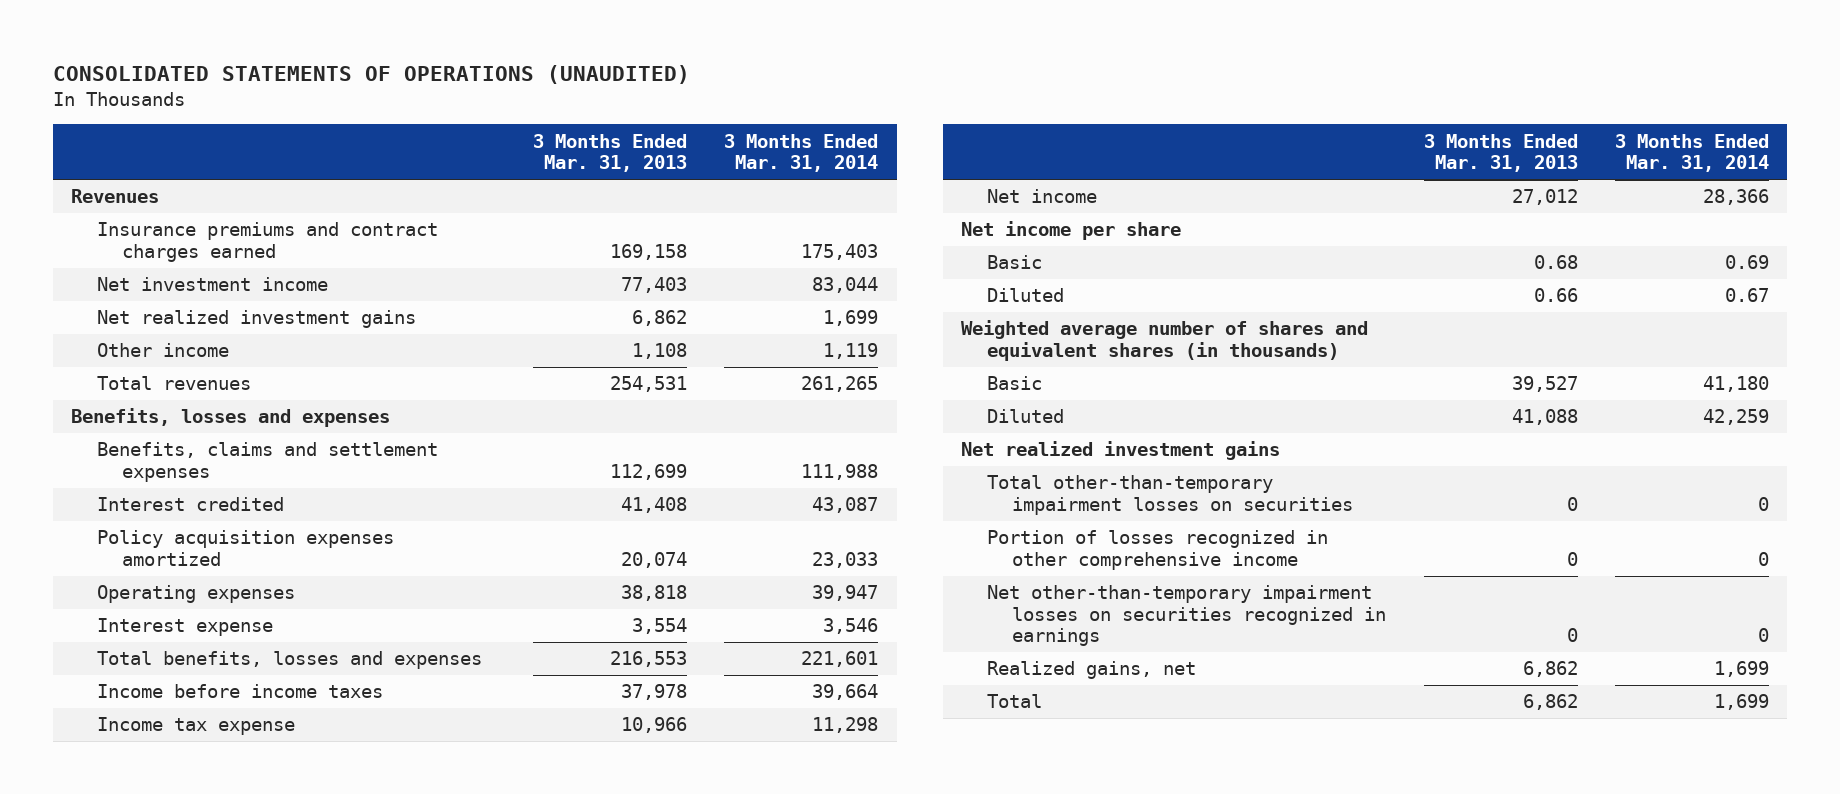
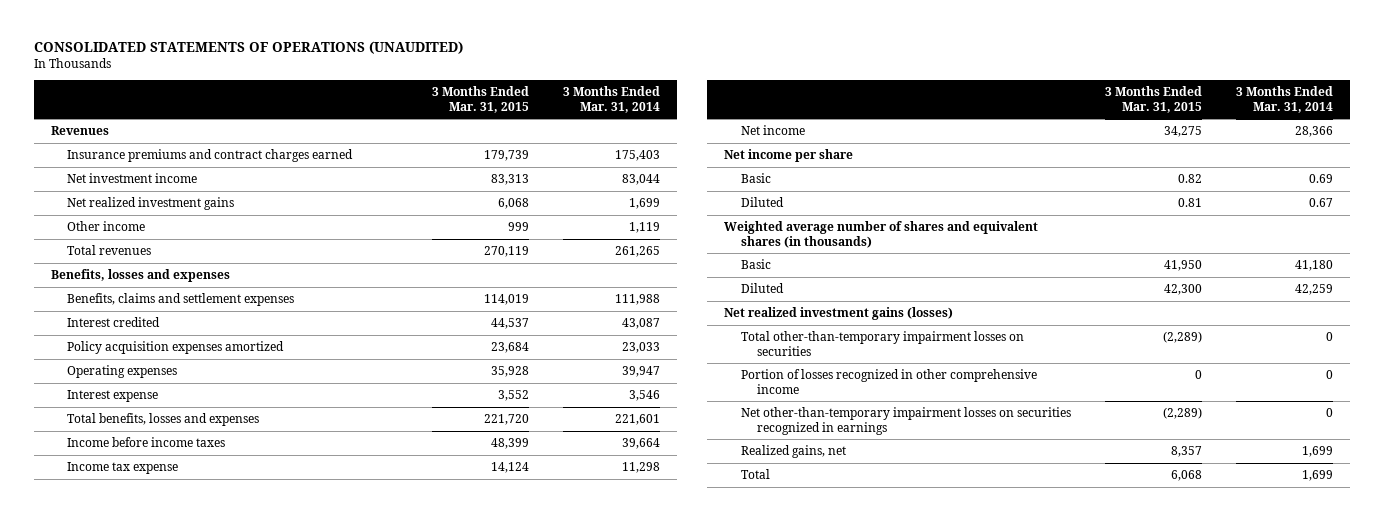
[533,133,688,173] 3 Months Ended Mar. 31, 2013 -> none
none -> [431,86,529,113] 3 Months Ended Mar. 31, 2015
[961,441,1281,461] Net realized investment gains -> [723,307,953,321] Net realized investment gains (losses)

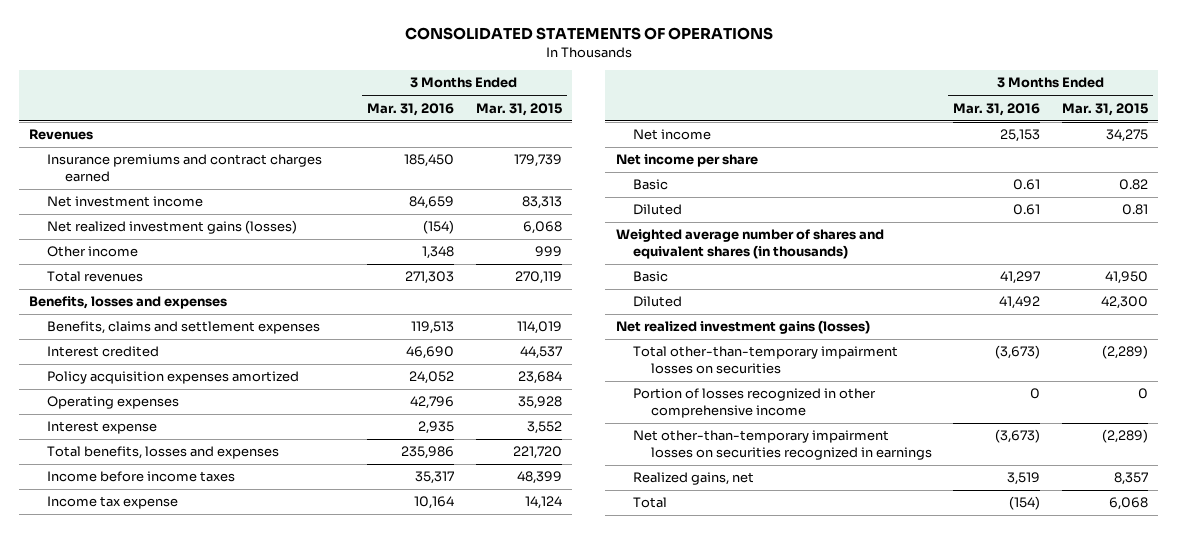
[33,41,463,55] CONSOLIDATED STATEMENTS OF OPERATIONS (UNAUDITED) -> [404,26,773,40] CONSOLIDATED STATEMENTS OF OPERATIONS
[562,86,660,113] 3 Months Ended Mar. 31, 2014 -> none
none -> [367,102,455,116] Mar. 31, 2016
[67,197,235,211] Net realized investment gains -> [47,220,298,235] Net realized investment gains (losses)

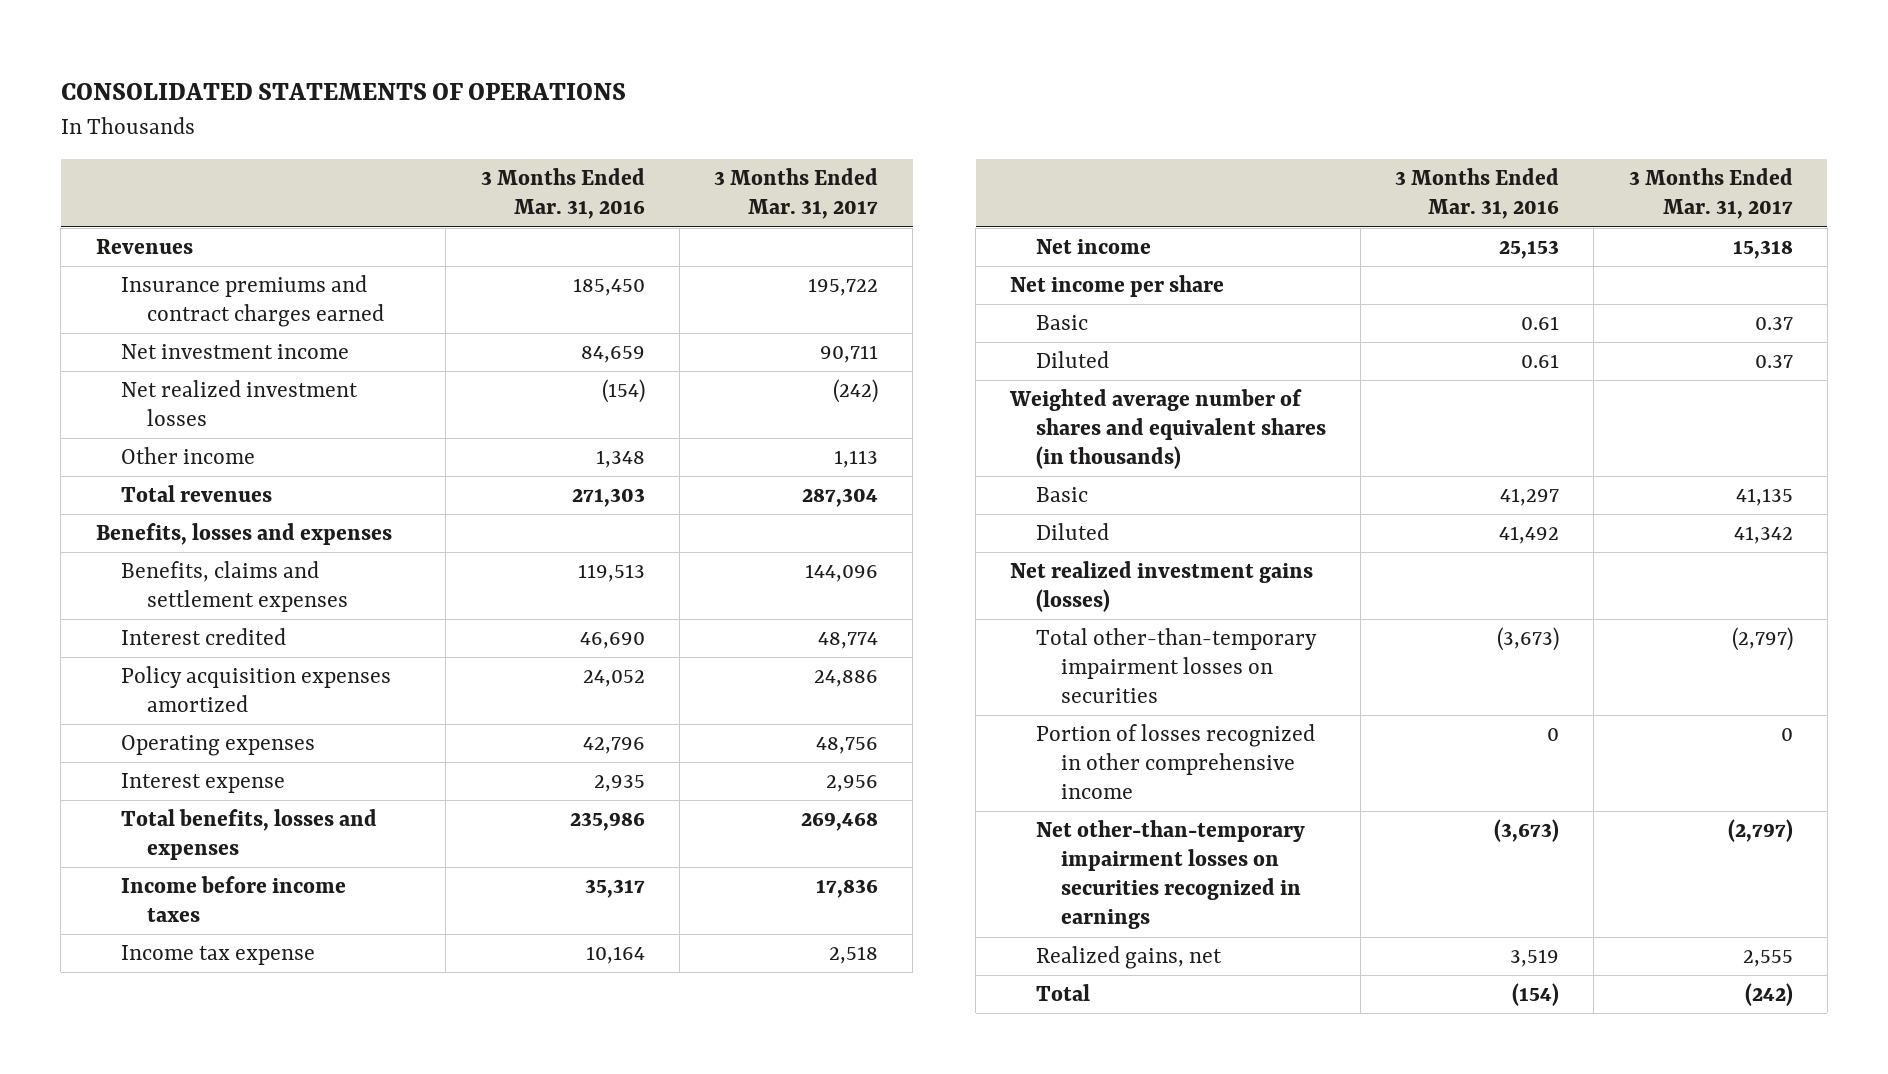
[475,102,562,116] Mar. 31, 2015 -> none
none -> [714,168,879,220] 3 Months Ended Mar. 31, 2017
[47,220,298,235] Net realized investment gains (losses) -> [121,380,359,427] Net realized investment losses

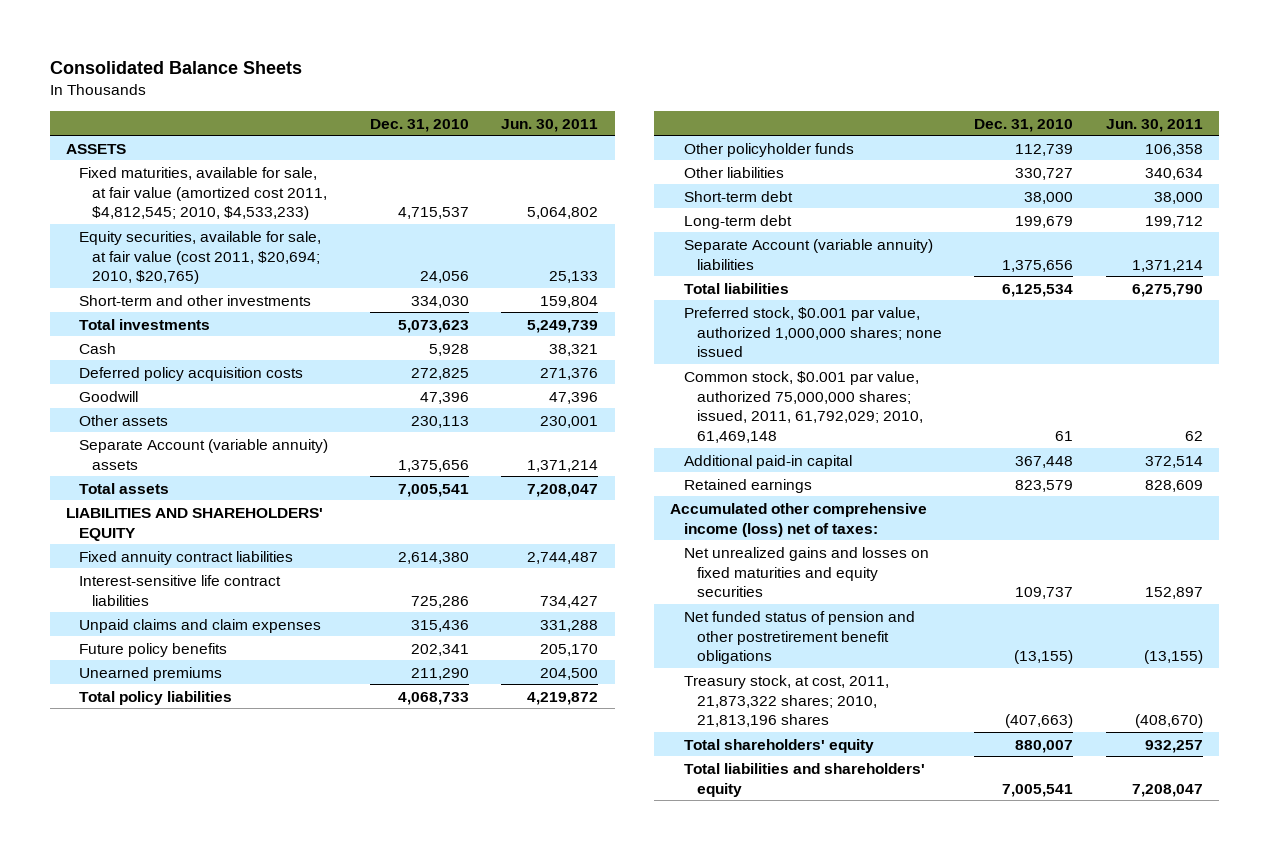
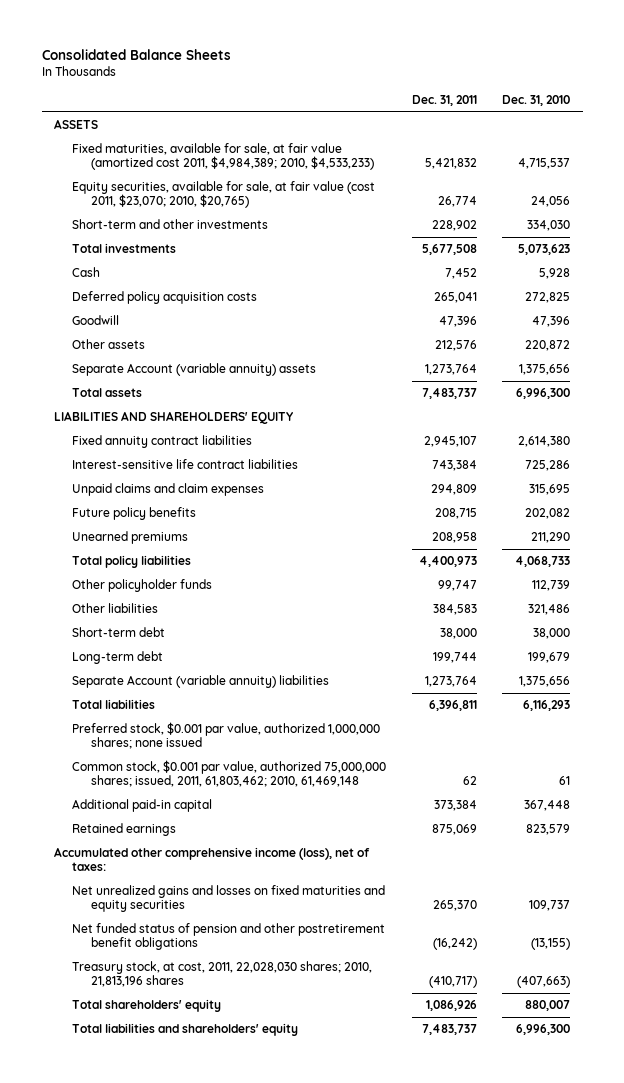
[501,118,599,132] Jun. 30, 2011 -> none
none -> [411,95,477,107] Dec. 31, 2011
[79,166,328,221] Fixed maturities, available for sale, at fair value (amortized cost 2011, $4,812,545; 2010, $4,533,233) -> [72,143,374,171] Fixed maturities, available for sale, at fair value (amortized cost 2011, $4,984,389; 2010, $4,533,233)
[79,230,322,285] Equity securities, available for sale, at fair value (cost 2011, $20,694; 2010, $20,765) -> [72,181,376,209] Equity securities, available for sale, at fair value (cost 2011, $23,070; 2010, $20,765)
[410,415,469,428] 230,113 -> [524,340,570,352] 220,872
[397,483,469,497] 7,005,541 -> [515,388,570,400] 6,996,300
[410,619,469,632] 315,436 -> [528,484,570,496] 315,695
[410,643,469,656] 202,341 -> [524,508,570,520] 202,082
[1015,167,1074,180] 330,727 -> [527,604,570,616] 321,486
[1002,283,1074,297] 6,125,534 -> [522,700,570,712] 6,116,293
[683,370,923,444] Common stock, $0.001 par value, authorized 75,000,000 shares; issued, 2011, 61,792,029; 2010, 61,469,148 -> [72,760,387,788] Common stock, $0.001 par value, authorized 75,000,000 shares; issued, 2011, 61,803,462; 2010, 61,469,148
[670,502,928,537] Accumulated other comprehensive income (loss) net of taxes: -> [54,847,371,872] Accumulated other comprehensive income (loss), net of taxes:
[683,674,889,728] Treasury stock, at cost, 2011, 21,873,322 shares; 2010, 21,813,196 shares -> [72,961,373,988] Treasury stock, at cost, 2011, 22,028,030 shares; 2010, 21,813,196 shares
[1002,783,1074,797] 7,005,541 -> [515,1024,570,1036] 6,996,300

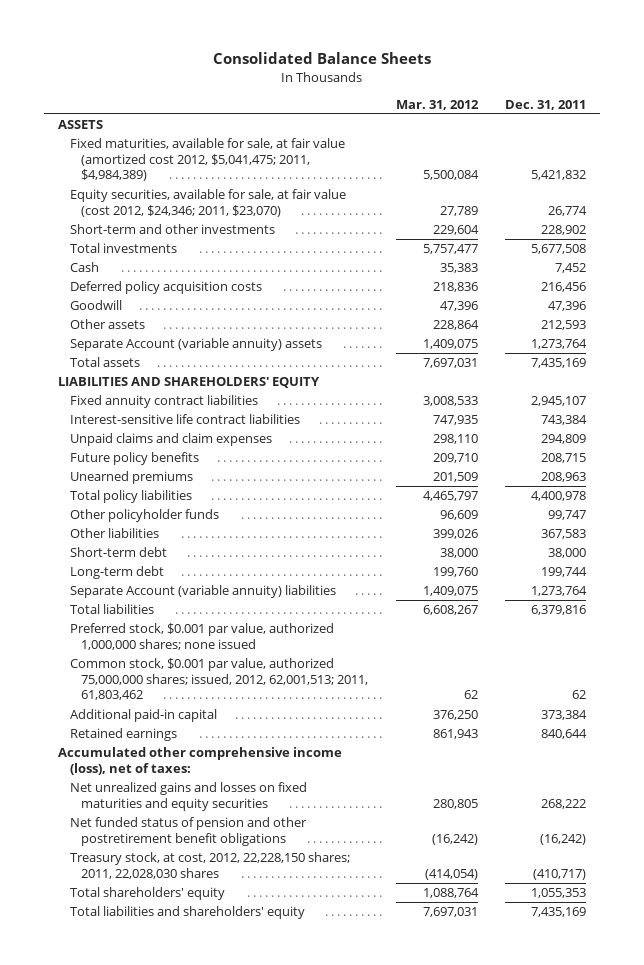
[501,95,570,107] Dec. 31, 2010 -> none
none -> [395,99,479,110] Mar. 31, 2012
[72,143,374,171] Fixed maturities, available for sale, at fair value (amortized cost 2011, $4,984,389; 2010, $4,533,233) -> [69,138,345,182] Fixed maturities, available for sale, at fair value (amortized cost 2012, $5,041,475; 2011, $4,984,389)
[72,181,376,209] Equity securities, available for sale, at fair value (cost 2011, $23,070; 2010, $20,765) -> [69,189,346,217] Equity securities, available for sale, at fair value (cost 2012, $24,346; 2011, $23,070)
[433,292,477,304] 265,041 -> [540,282,586,293] 216,456
[434,340,477,352] 212,576 -> [540,320,586,331] 212,593
[421,388,477,400] 7,483,737 -> [530,358,586,369] 7,435,169
[431,532,477,544] 208,958 -> [540,472,586,483] 208,963
[418,556,477,568] 4,400,973 -> [530,491,586,502] 4,400,978
[432,604,477,616] 384,583 -> [540,529,586,540] 367,583
[428,700,477,712] 6,396,811 -> [530,605,586,616] 6,379,816
[72,760,387,788] Common stock, $0.001 par value, authorized 75,000,000 shares; issued, 2011, 61,803,462; 2010, 61,469,148 -> [69,658,369,701] Common stock, $0.001 par value, authorized 75,000,000 shares; issued, 2012, 62,001,513; 2011, 61,803,462
[431,824,477,836] 875,069 -> [540,729,587,740] 840,644
[432,900,477,912] 265,370 -> [540,798,586,809] 268,222
[72,961,373,988] Treasury stock, at cost, 2011, 22,028,030 shares; 2010, 21,813,196 shares -> [69,852,350,879] Treasury stock, at cost, 2012, 22,228,150 shares; 2011, 22,028,030 shares
[425,1000,477,1012] 1,086,926 -> [530,888,586,899] 1,055,353
[421,1024,477,1036] 7,483,737 -> [530,907,586,918] 7,435,169

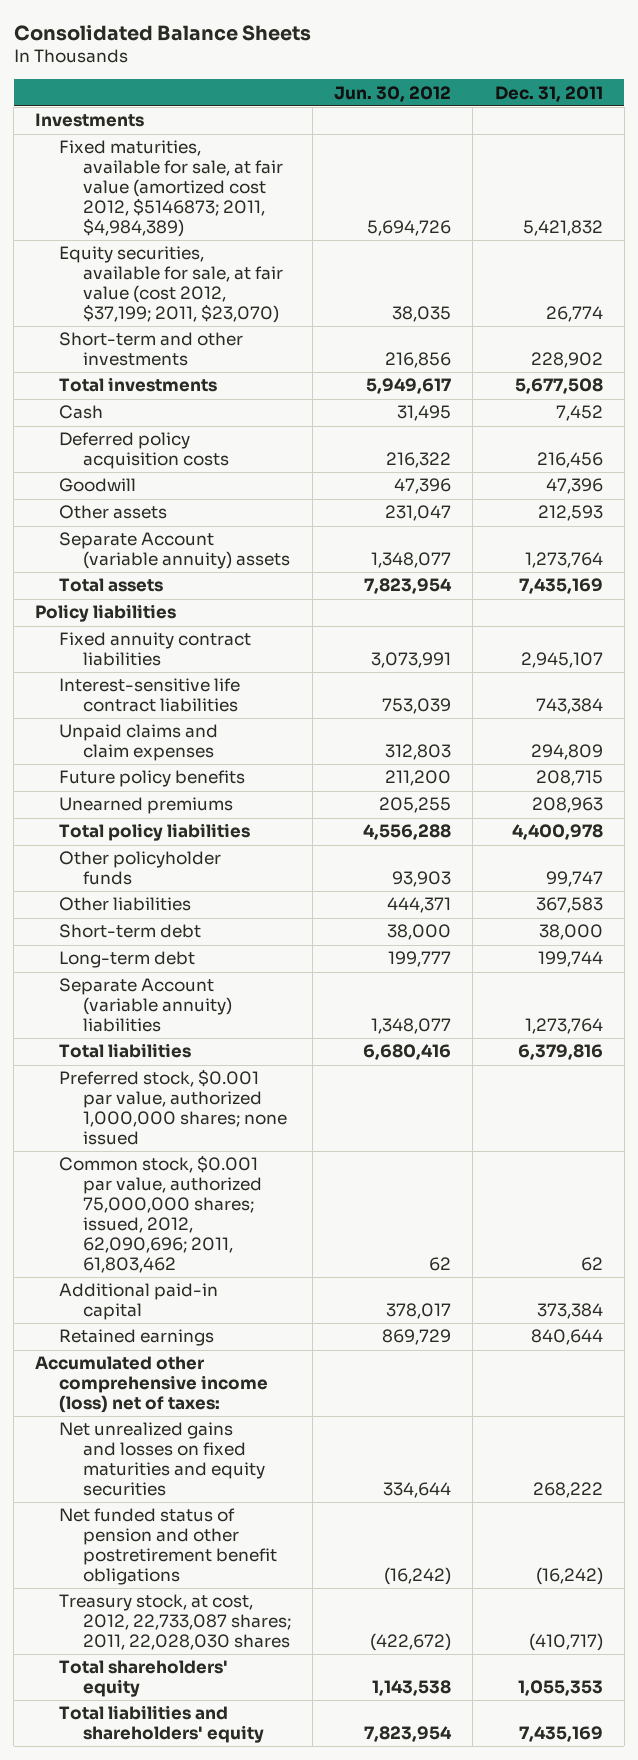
[395,99,479,110] Mar. 31, 2012 -> none
none -> [334,85,452,102] Jun. 30, 2012
[57,120,103,130] ASSETS -> none
none -> [35,113,145,128] Investments
[69,138,345,182] Fixed maturities, available for sale, at fair value (amortized cost 2012, $5,041,475; 2011, $4,984,389) -> [59,140,283,237] Fixed maturities, available for sale, at fair value (amortized cost 2012, $5146873; 2011, $4,984,389)
[69,189,346,217] Equity securities, available for sale, at fair value (cost 2012, $24,346; 2011, $23,070) -> [59,246,283,324] Equity securities, available for sale, at fair value (cost 2012, $37,199; 2011, $23,070)
[57,377,320,389] LIABILITIES AND SHAREHOLDERS' EQUITY -> none
none -> [35,604,177,623] Policy liabilities
[69,658,369,701] Common stock, $0.001 par value, authorized 75,000,000 shares; issued, 2012, 62,001,513; 2011, 61,803,462 -> [59,1155,262,1273] Common stock, $0.001 par value, authorized 75,000,000 shares; issued, 2012, 62,090,696; 2011, 61,803,462
[57,747,342,775] Accumulated other comprehensive income (loss), net of taxes: -> [35,1356,269,1414] Accumulated other comprehensive income (loss) net of taxes:
[69,852,350,879] Treasury stock, at cost, 2012, 22,228,150 shares; 2011, 22,028,030 shares -> [59,1594,291,1651] Treasury stock, at cost, 2012, 22,733,087 shares; 2011, 22,028,030 shares

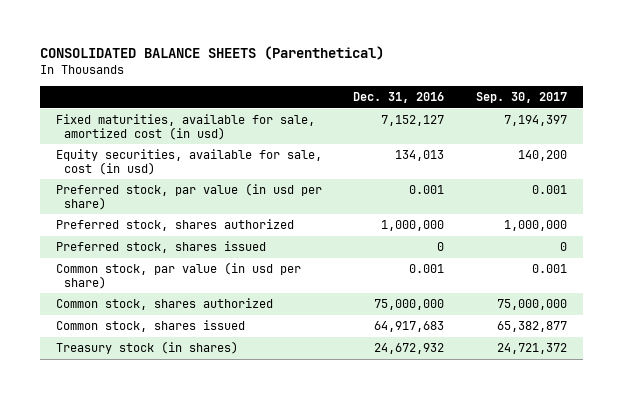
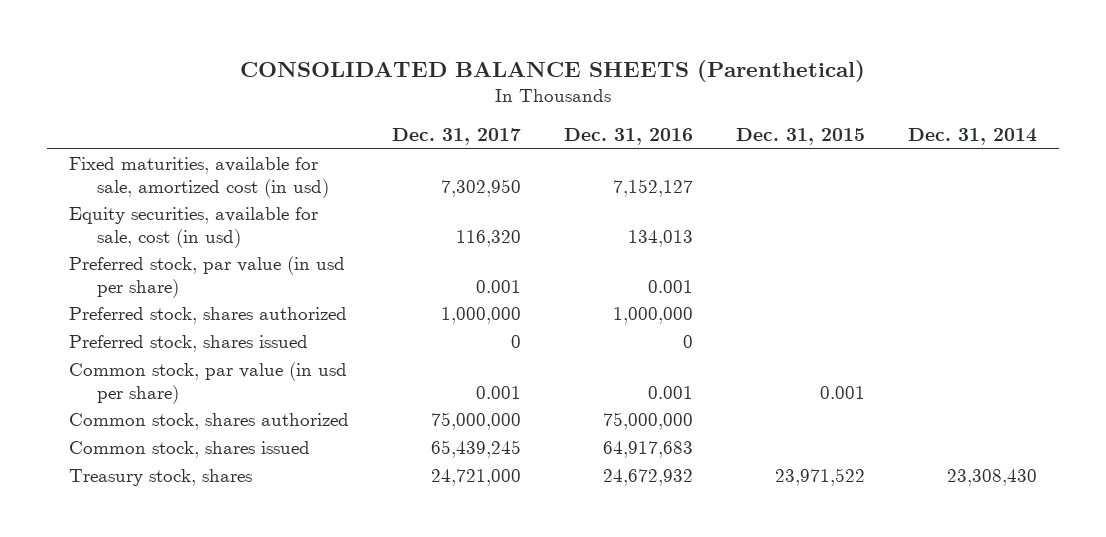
[475,91,567,103] Sep. 30, 2017 -> none
none -> [392,128,522,146] Dec. 31, 2017
none -> [736,128,866,146] Dec. 31, 2015
none -> [908,128,1038,146] Dec. 31, 2014
[56,341,239,355] Treasury stock (in shares) -> [69,469,253,487] Treasury stock, shares

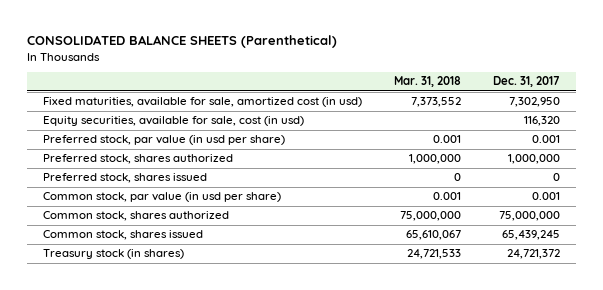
[564,128,694,146] Dec. 31, 2016 -> none
[736,128,866,146] Dec. 31, 2015 -> none
[908,128,1038,146] Dec. 31, 2014 -> none
none -> [394,76,462,88] Mar. 31, 2018
[69,469,253,487] Treasury stock, shares -> [43,249,185,260] Treasury stock (in shares)
[431,469,522,487] 24,721,000 -> [507,249,561,260] 24,721,372

